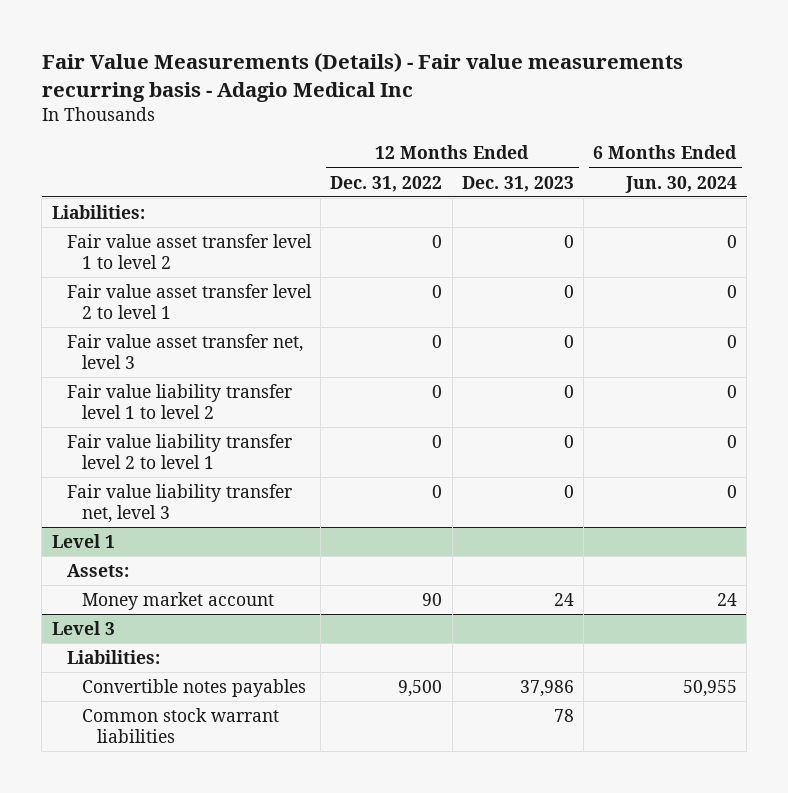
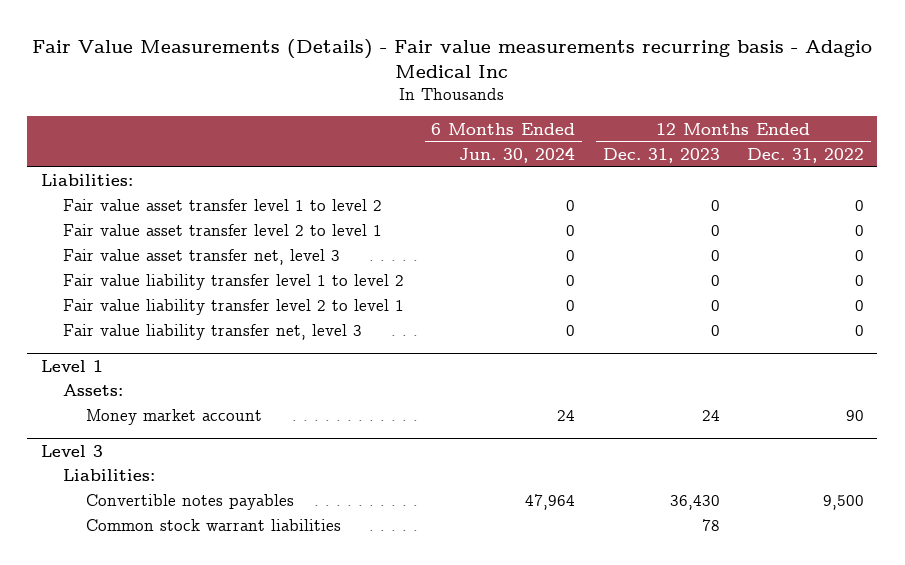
[520,680,575,698] 37,986 -> [669,495,720,511] 36,430
[682,680,737,698] 50,955 -> [525,494,576,511] 47,964

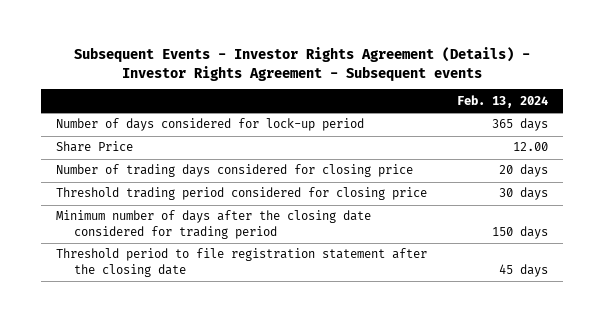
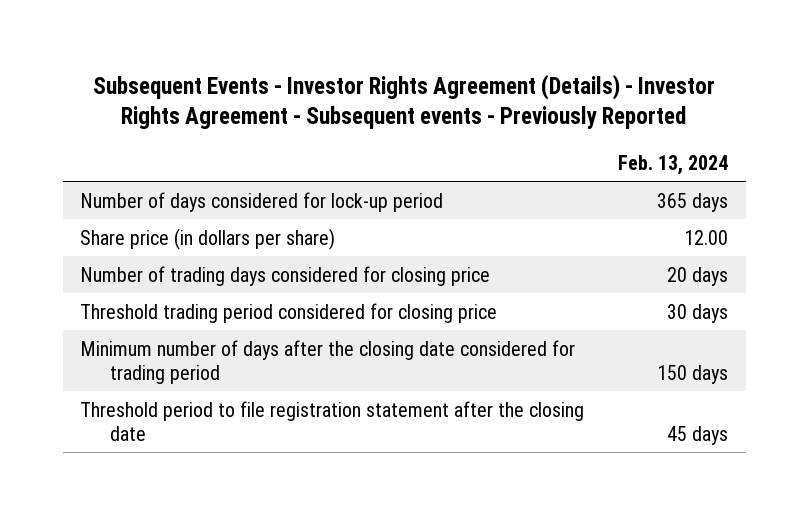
[73,47,530,81] Subsequent Events - Investor Rights Agreement (Details) - Investor Rights Agreement - Subsequent events -> [93,73,716,130] Subsequent Events - Investor Rights Agreement (Details) - Investor Rights Agreement - Subsequent events - Previously Reported
[55,141,133,153] Share Price -> [80,227,336,250] Share price (in dollars per share)

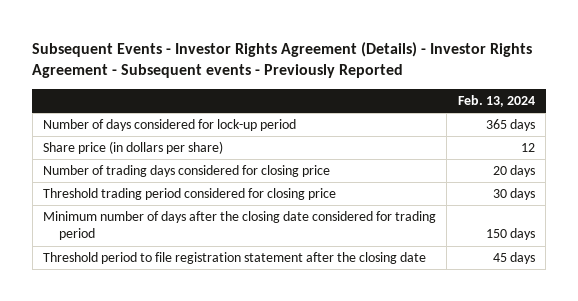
[684,229,729,245] 12.00 -> [520,143,535,153] 12

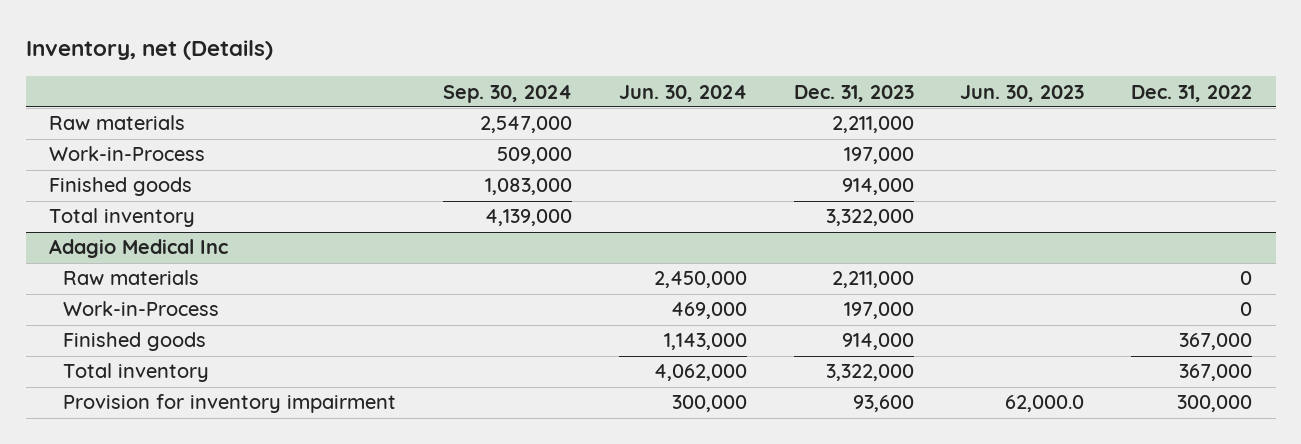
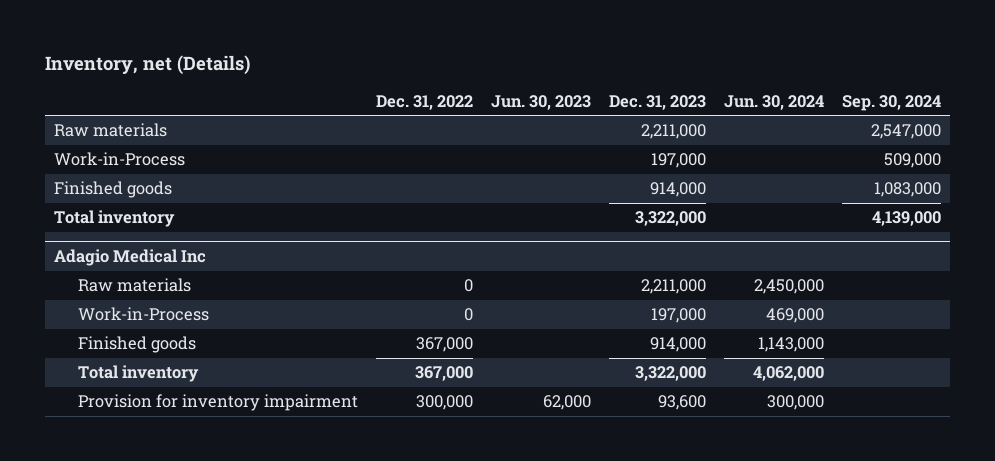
[1005,395,1085,413] 62,000.0 -> [543,395,592,411] 62,000

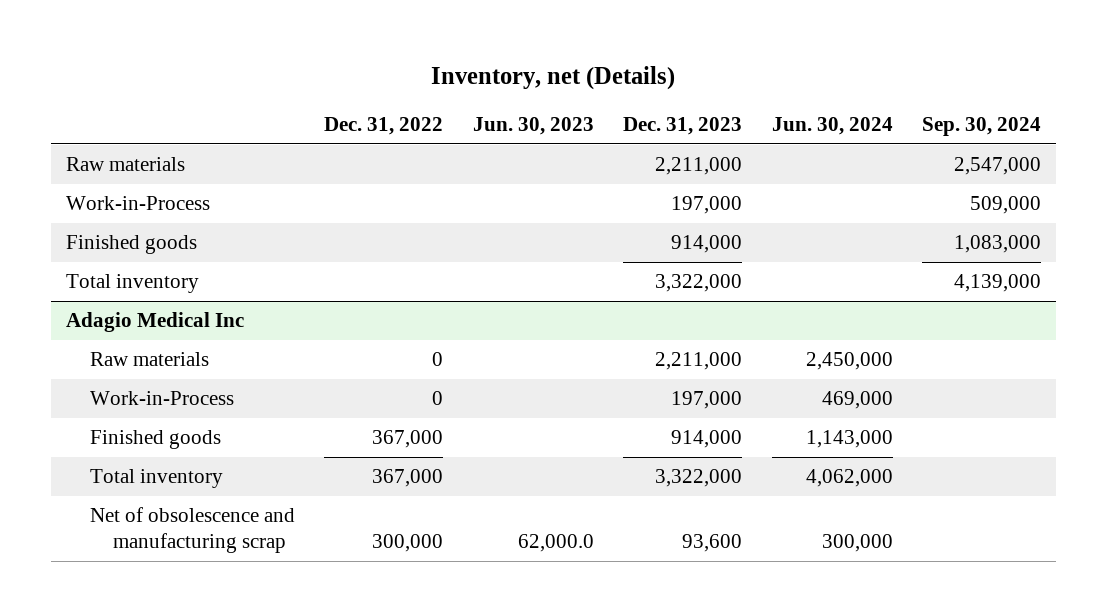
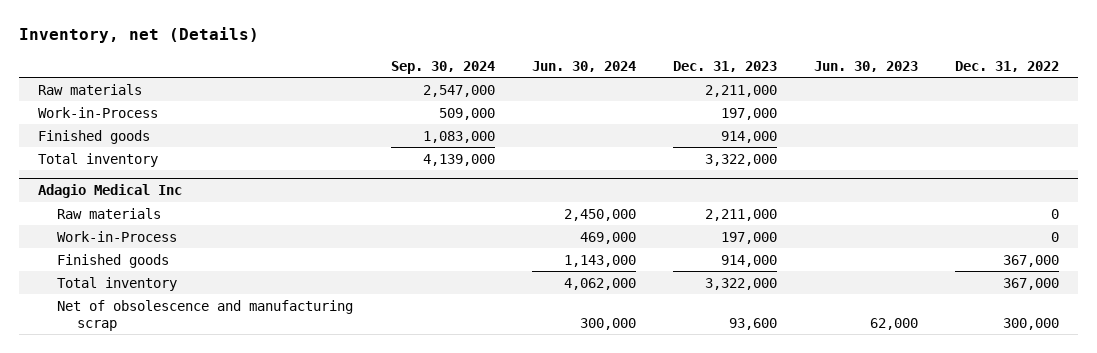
[517,534,594,553] 62,000.0 -> [870,317,919,330] 62,000

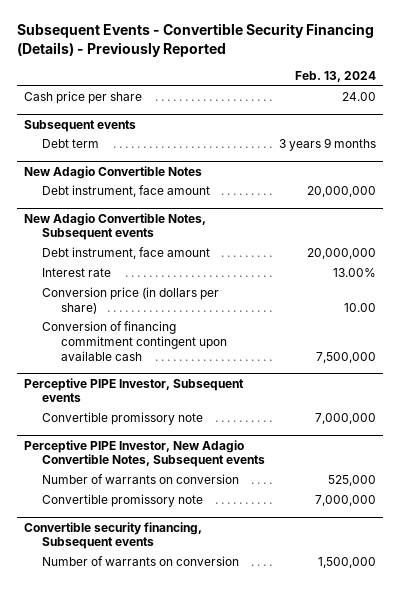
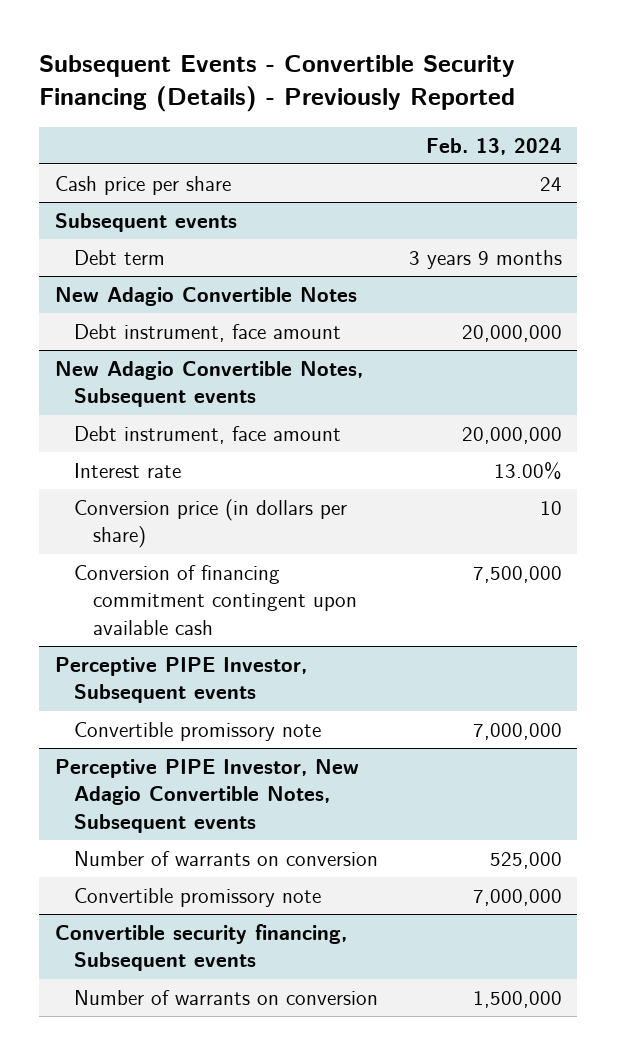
[341,92,376,102] 24.00 -> [539,176,562,191] 24
[343,302,376,312] 10.00 -> [539,500,562,515] 10

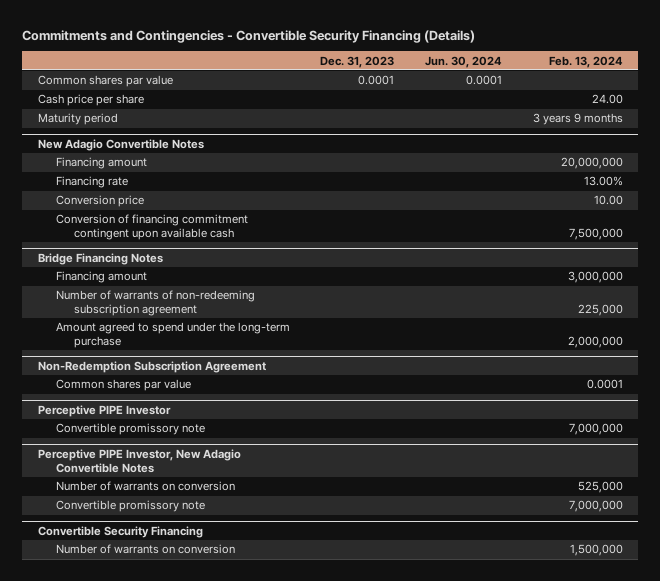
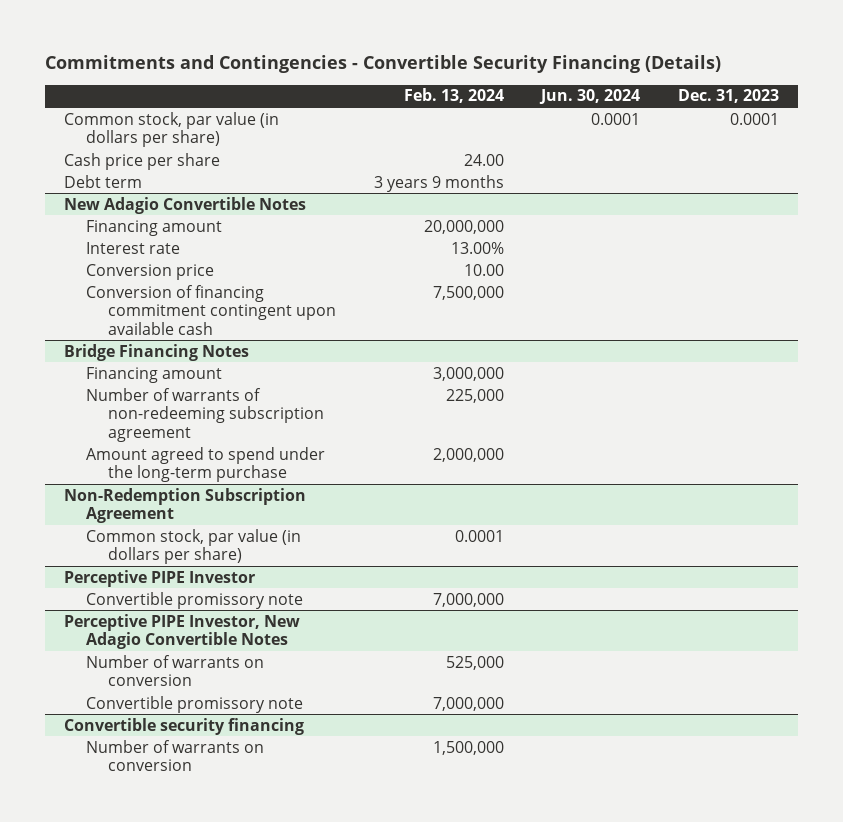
[37,75,173,88] Common shares par value -> [64,111,280,148] Common stock, par value (in dollars per share)
[37,113,118,126] Maturity period -> [64,174,143,188] Debt term
[55,176,128,189] Financing rate -> [85,241,180,254] Interest rate
[55,379,191,392] Common shares par value -> [85,528,301,565] Common stock, par value (in dollars per share)
[37,526,203,539] Convertible Security Financing -> [64,717,305,735] Convertible security financing

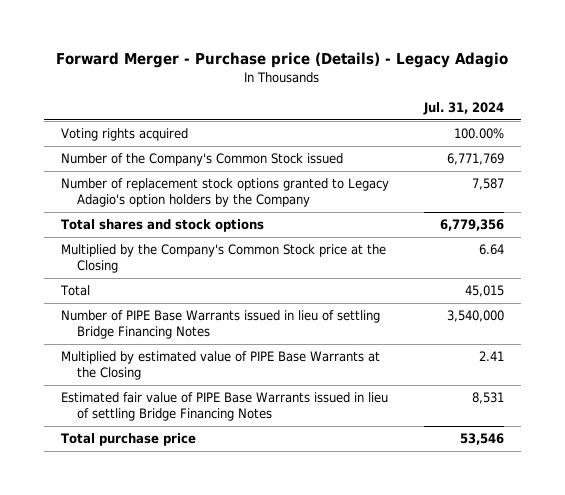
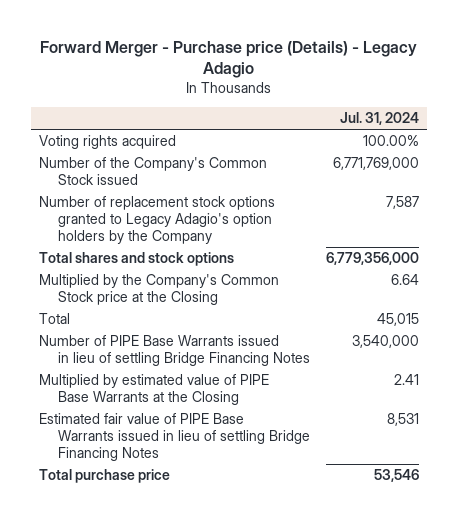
[446,153,504,166] 6,771,769 -> [332,157,419,171] 6,771,769,000
[439,219,504,232] 6,779,356 -> [325,252,419,266] 6,779,356,000

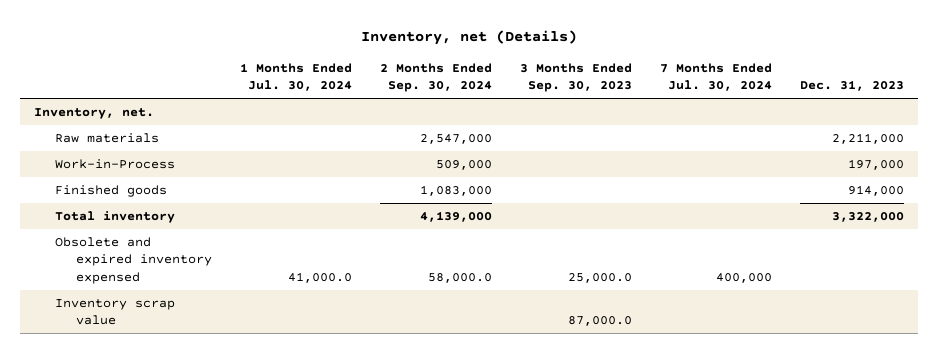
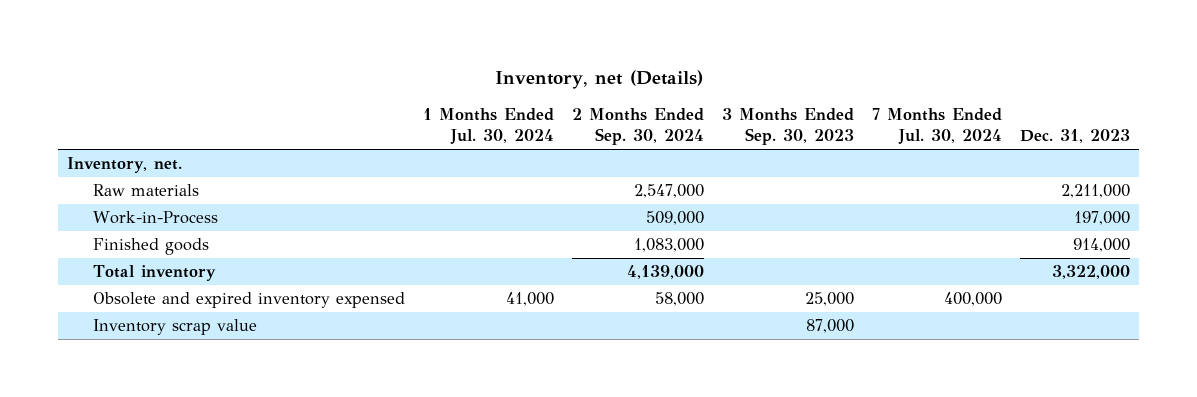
[288,271,353,283] 41,000.0 -> [506,292,555,307] 41,000
[428,272,493,283] 58,000.0 -> [655,292,705,307] 58,000
[568,272,633,283] 25,000.0 -> [805,292,855,307] 25,000
[568,316,633,327] 87,000.0 -> [806,319,855,334] 87,000

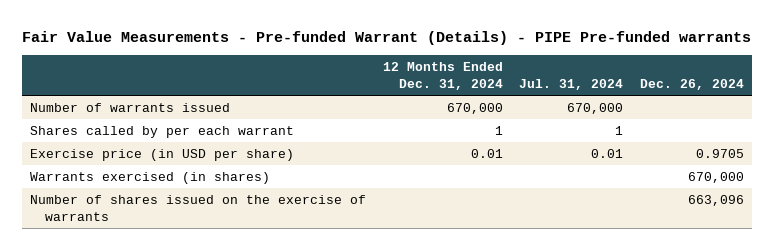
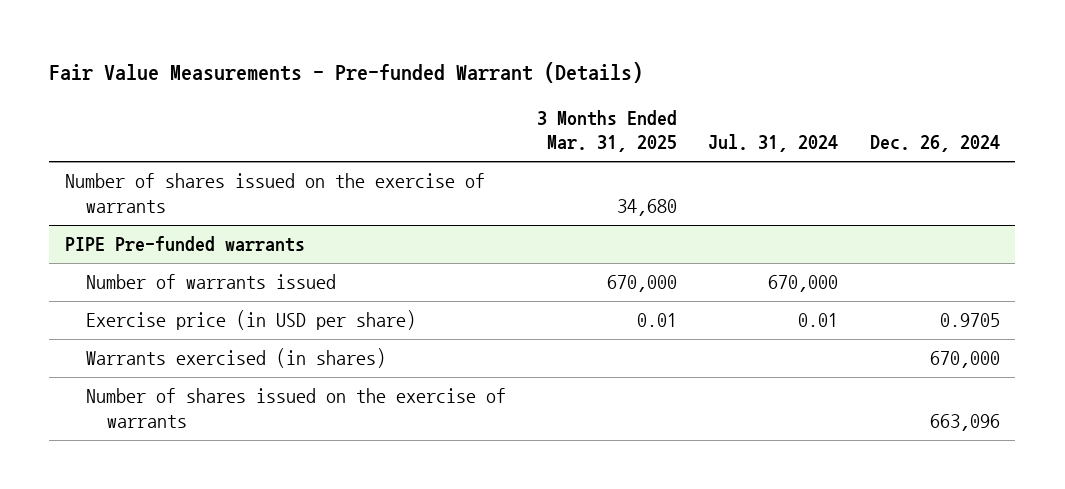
[21,30,751,45] Fair Value Measurements - Pre-funded Warrant (Details) - PIPE Pre-funded warrants -> [49,62,644,84] Fair Value Measurements - Pre-funded Warrant (Details)
[382,61,503,90] 12 Months Ended Dec. 31, 2024 -> none
none -> [537,109,678,153] 3 Months Ended Mar. 31, 2025
none -> [64,173,485,213] Number of shares issued on the exercise of warrants
none -> [64,236,305,253] PIPE Pre-funded warrants
[29,126,294,139] Shares called by per each warrant -> none

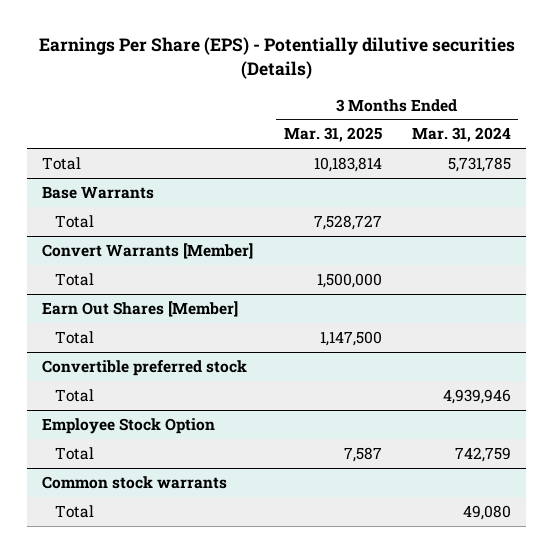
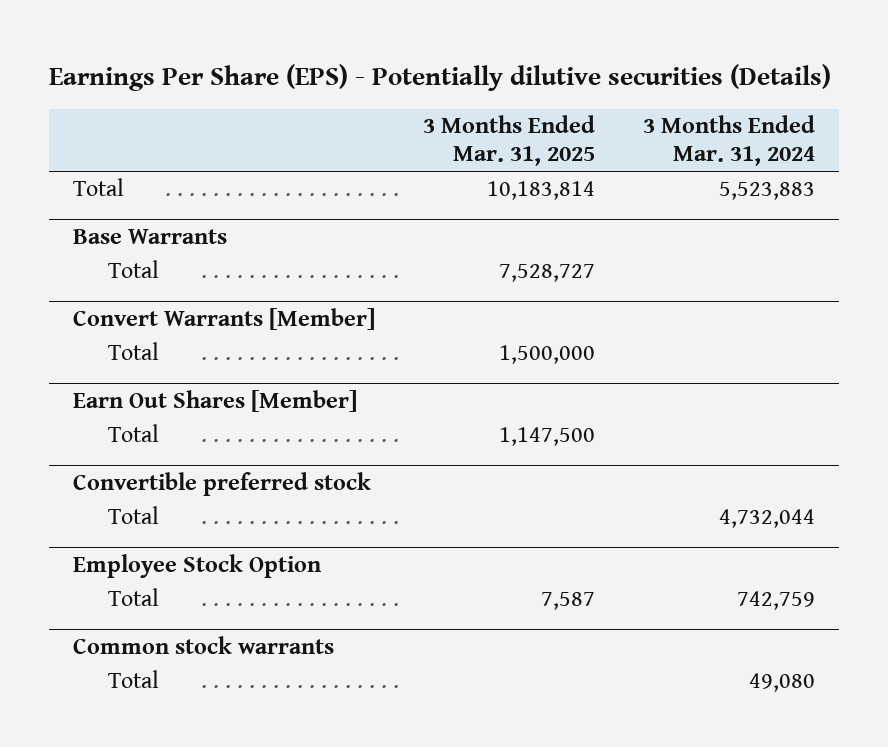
[447,157,511,173] 5,731,785 -> [718,182,815,201] 5,523,883
[442,389,511,405] 4,939,946 -> [718,509,815,529] 4,732,044

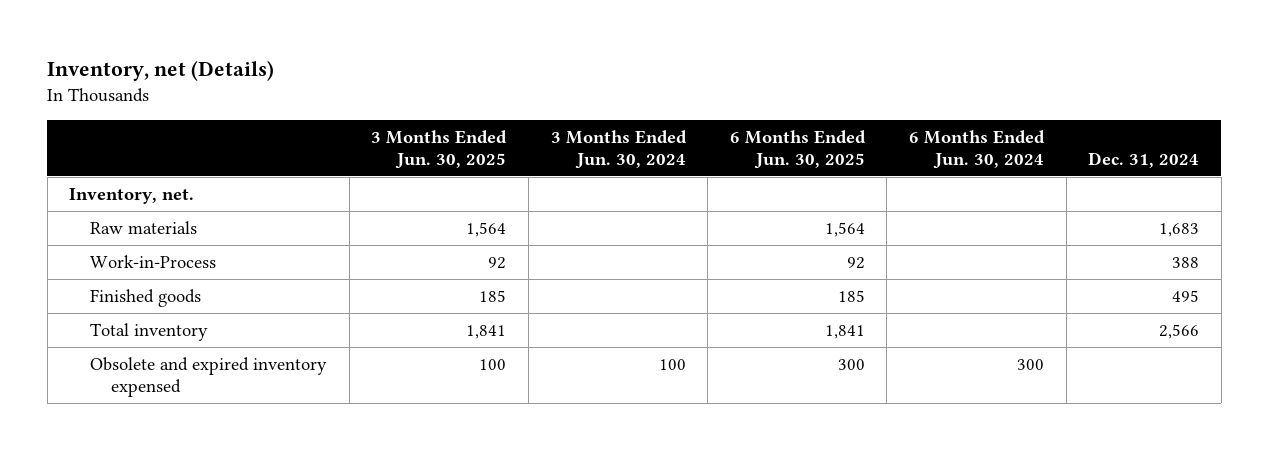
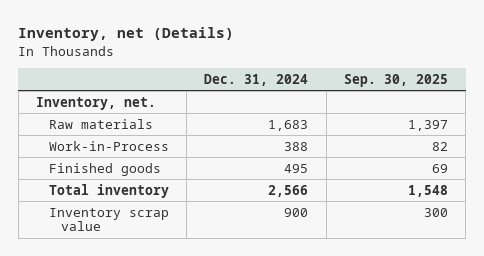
[371,129,508,169] 3 Months Ended Jun. 30, 2025 -> none
[550,129,687,169] 3 Months Ended Jun. 30, 2024 -> none
[729,129,866,169] 6 Months Ended Jun. 30, 2025 -> none
[908,129,1045,169] 6 Months Ended Jun. 30, 2024 -> none
none -> [344,73,449,87] Sep. 30, 2025
[90,357,328,397] Obsolete and expired inventory expensed -> none
none -> [48,207,169,232] Inventory scrap value

